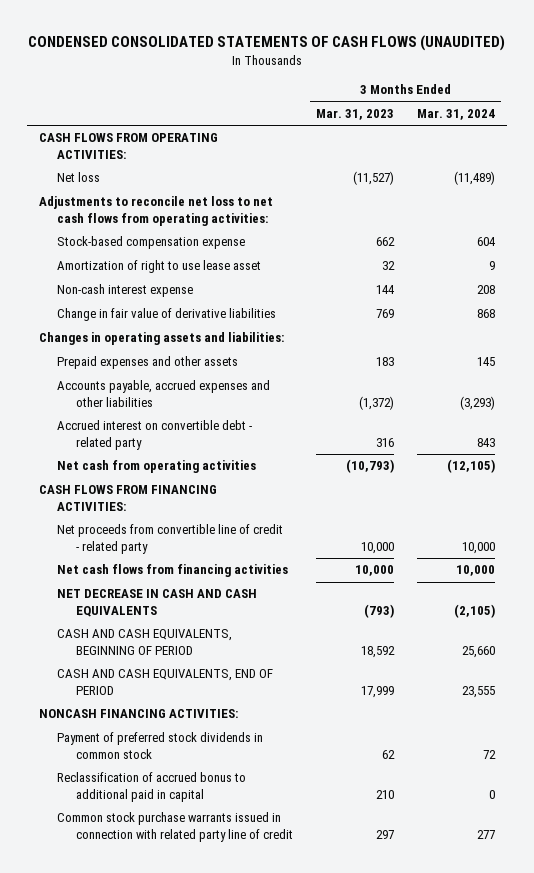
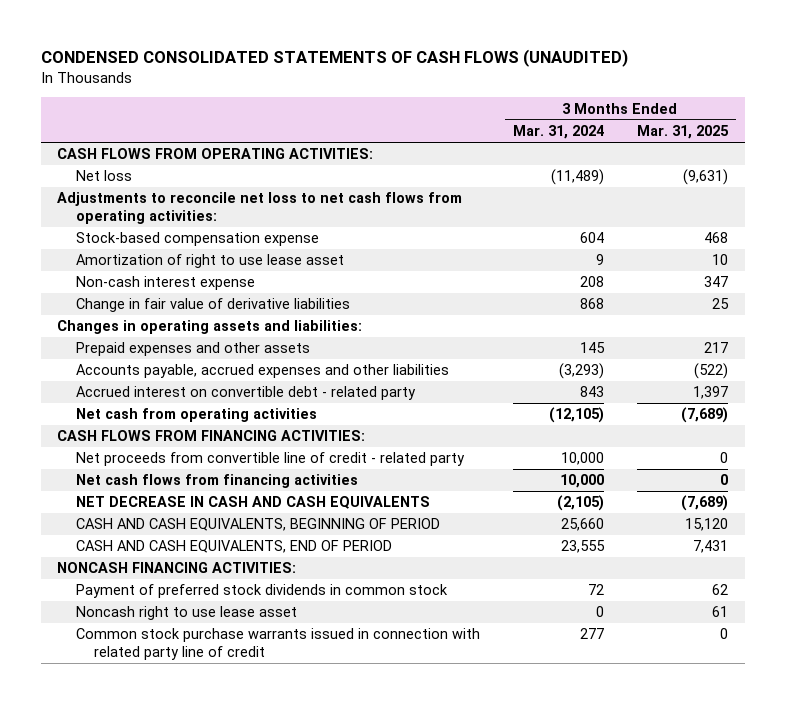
[316,108,395,120] Mar. 31, 2023 -> none
none -> [637,125,730,140] Mar. 31, 2025
[57,772,247,802] Reclassification of accrued bonus to additional paid in capital -> none
none -> [75,606,297,621] Noncash right to use lease asset

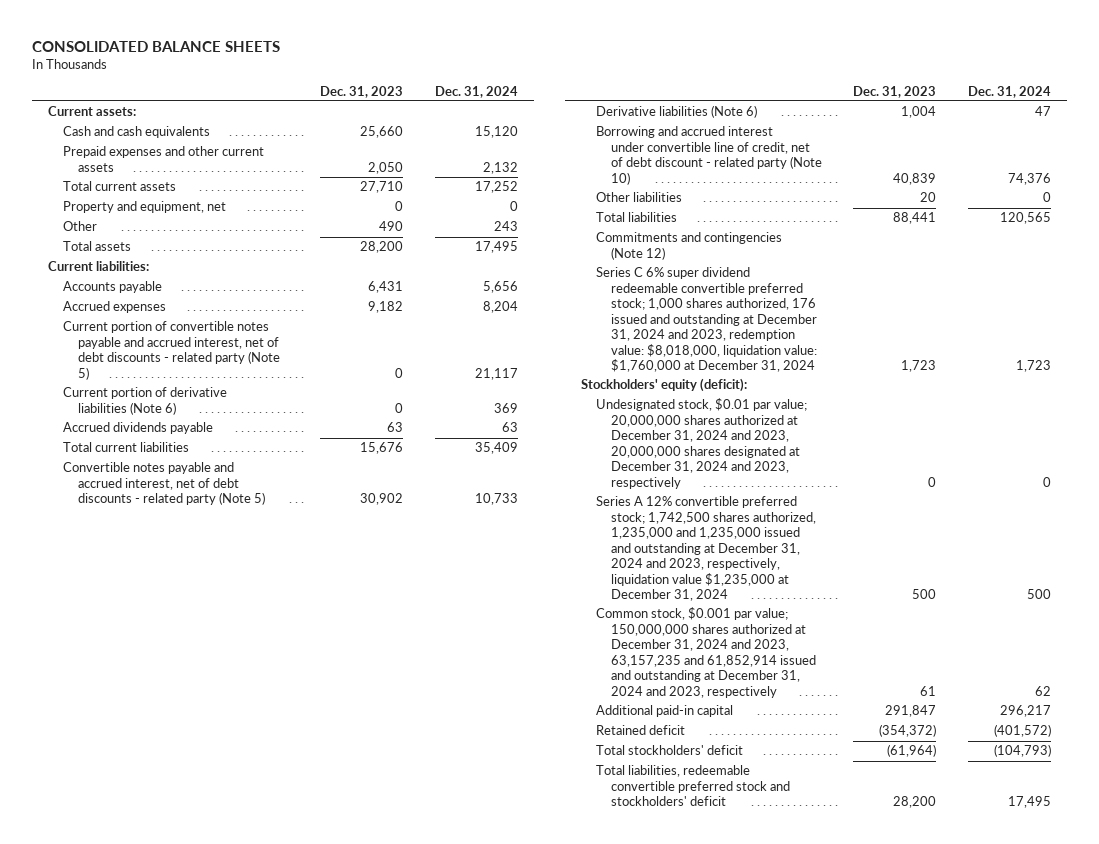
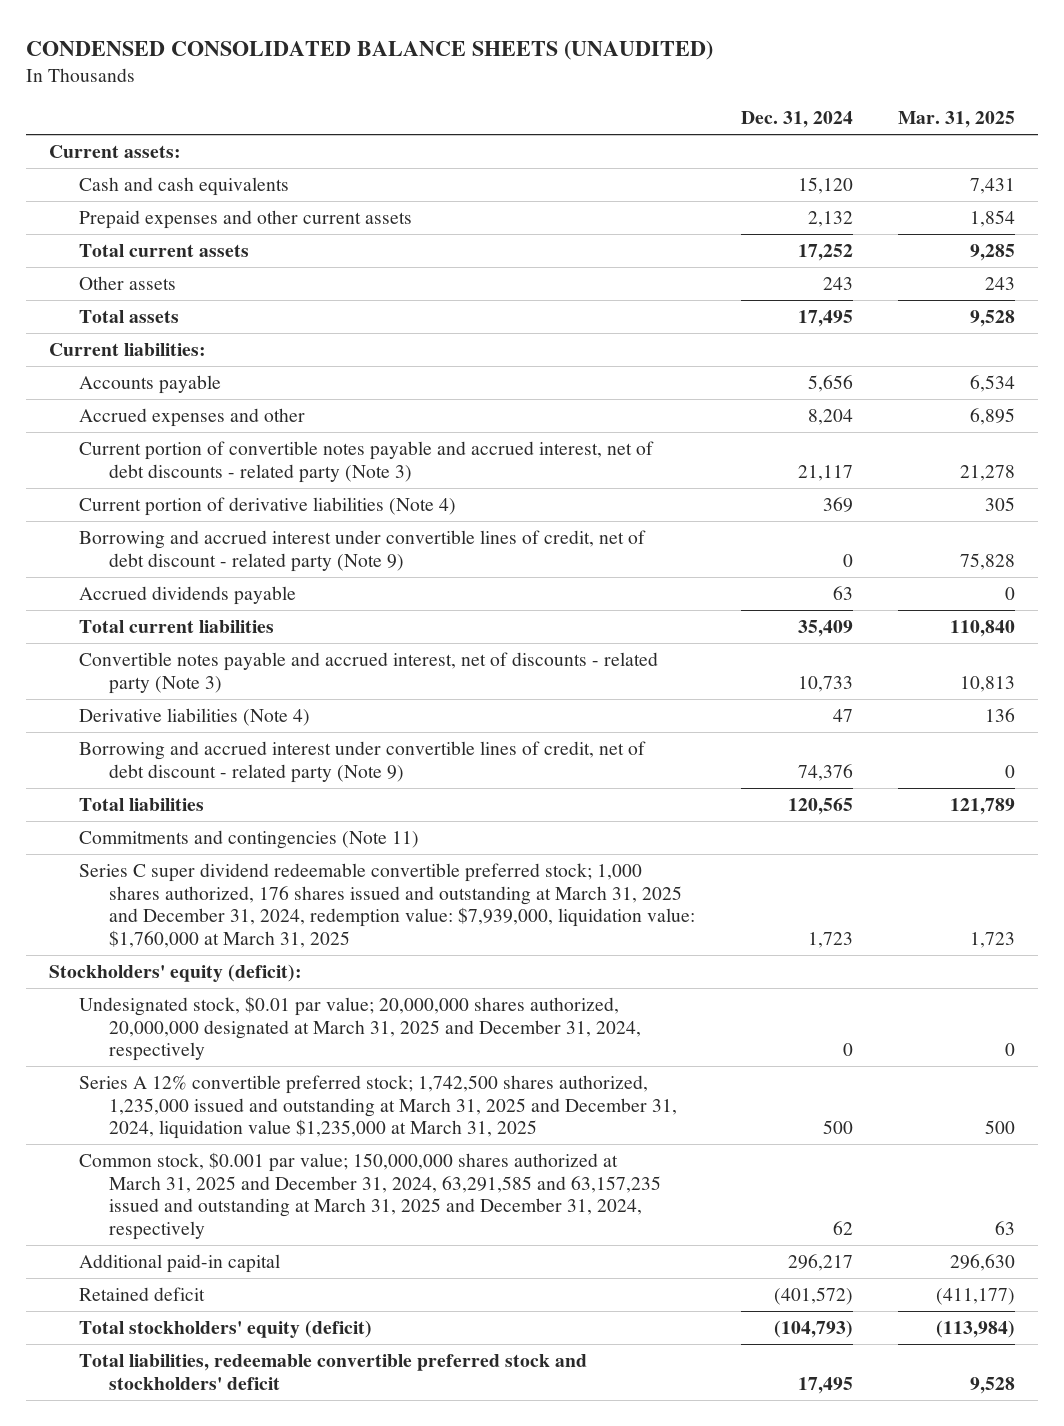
[31,40,280,52] CONSOLIDATED BALANCE SHEETS -> [25,39,713,60] CONDENSED CONSOLIDATED BALANCE SHEETS (UNAUDITED)
[320,85,404,98] Dec. 31, 2023 -> none
none -> [898,111,1016,129] Mar. 31, 2025
[62,201,226,214] Property and equipment, net -> none
[62,221,97,232] Other -> [78,275,176,290] Other assets
[62,301,166,314] Accrued expenses -> [78,407,305,427] Accrued expenses and other
[62,321,280,380] Current portion of convertible notes payable and accrued interest, net of debt discounts - related party (Note 5) -> [78,440,654,483] Current portion of convertible notes payable and accrued interest, net of debt discounts - related party (Note 3)
[62,387,227,415] Current portion of derivative liabilities (Note 6) -> [78,496,456,516] Current portion of derivative liabilities (Note 4)
none -> [78,529,646,572] Borrowing and accrued interest under convertible lines of credit, net of debt discount - related party (Note 9)
[595,192,682,203] Other liabilities -> none
[62,462,265,506] Convertible notes payable and accrued interest, net of debt discounts - related party (Note 5) -> [78,651,658,694] Convertible notes payable and accrued interest, net of discounts - related party (Note 3)
[595,105,757,119] Derivative liabilities (Note 6) -> [78,707,310,726] Derivative liabilities (Note 4)
[595,126,822,185] Borrowing and accrued interest under convertible line of credit, net of debt discount - related party (Note 10) -> [78,740,646,783] Borrowing and accrued interest under convertible lines of credit, net of debt discount - related party (Note 9)
[595,232,782,260] Commitments and contingencies (Note 12) -> [78,829,419,849] Commitments and contingencies (Note 11)
[595,267,817,373] Series C 6% super dividend redeemable convertible preferred stock; 1,000 shares authorized, 176 issued and outstanding at December 31, 2024 and 2023, redemption value: $8,018,000, liquidation value: $1,760,000 at December 31, 2024 -> [78,862,695,948] Series C super dividend redeemable convertible preferred stock; 1,000 shares authorized, 176 shares issued and outstanding at March 31, 2025 and December 31, 2024, redemption value: $7,939,000, liquidation value: $1,760,000 at March 31, 2025
[595,398,807,489] Undesignated stock, $0.01 par value; 20,000,000 shares authorized at December 31, 2024 and 2023, 20,000,000 shares designated at December 31, 2024 and 2023, respectively -> [78,995,641,1062] Undesignated stock, $0.01 par value; 20,000,000 shares authorized, 20,000,000 designated at March 31, 2025 and December 31, 2024, respectively
[595,496,816,602] Series A 12% convertible preferred stock; 1,742,500 shares authorized, 1,235,000 and 1,235,000 issued and outstanding at December 31, 2024 and 2023, respectively, liquidation value $1,235,000 at December 31, 2024 -> [78,1074,677,1140] Series A 12% convertible preferred stock; 1,742,500 shares authorized, 1,235,000 issued and outstanding at March 31, 2025 and December 31, 2024, liquidation value $1,235,000 at March 31, 2025
[595,607,816,698] Common stock, $0.001 par value; 150,000,000 shares authorized at December 31, 2024 and 2023, 63,157,235 and 61,852,914 issued and outstanding at December 31, 2024 and 2023, respectively -> [78,1151,661,1240] Common stock, $0.001 par value; 150,000,000 shares authorized at March 31, 2025 and December 31, 2024, 63,291,585 and 63,157,235 issued and outstanding at March 31, 2025 and December 31, 2024, respectively
[595,745,743,756] Total stockholders' deficit -> [78,1319,372,1338] Total stockholders' equity (deficit)

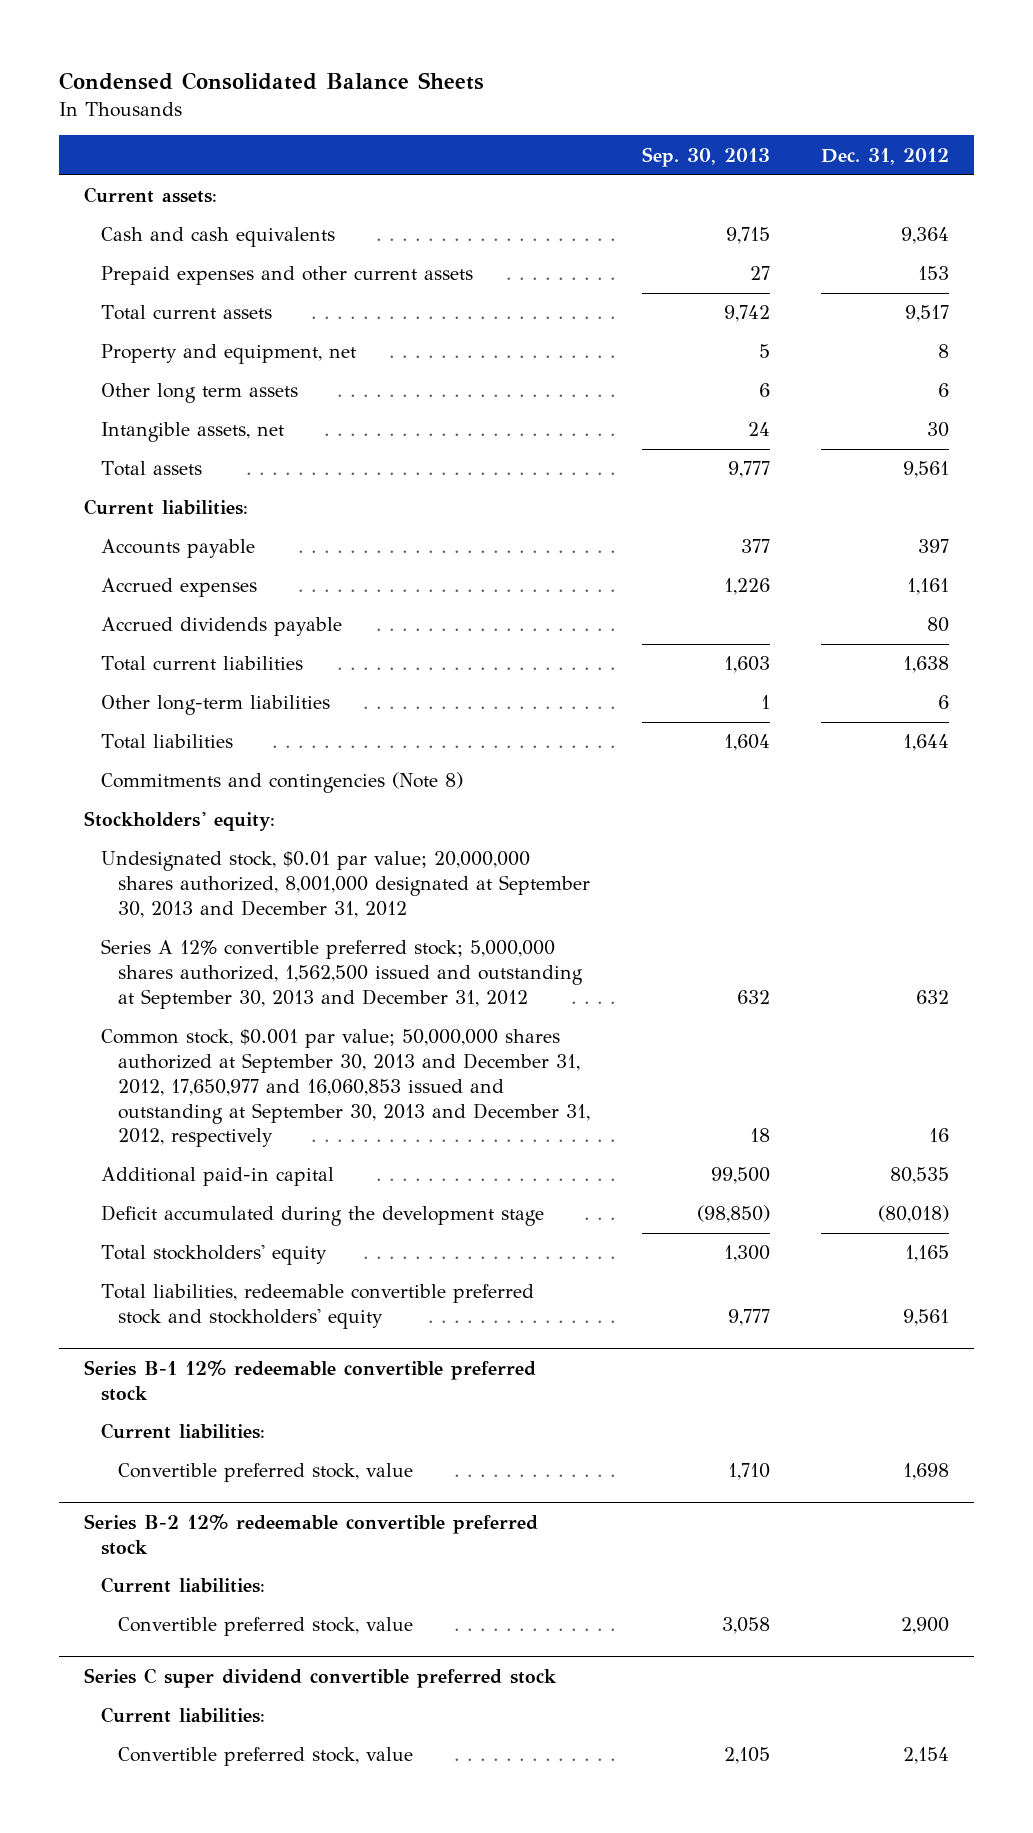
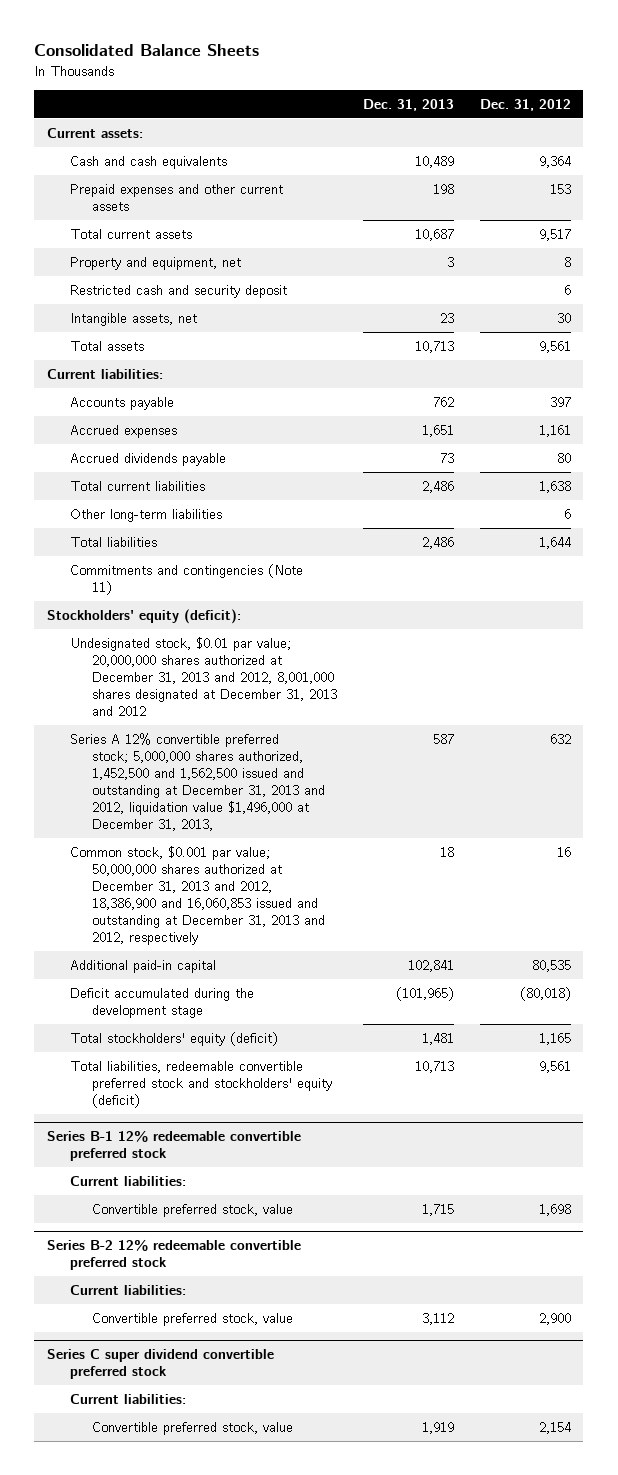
[58,72,484,91] Condensed Consolidated Balance Sheets -> [34,44,260,57] Consolidated Balance Sheets
[641,146,770,167] Sep. 30, 2013 -> none
none -> [363,98,455,111] Dec. 31, 2013
[101,383,299,404] Other long term assets -> none
none -> [69,284,287,298] Restricted cash and security deposit
[101,772,464,794] Commitments and contingencies (Note 8) -> [69,563,303,595] Commitments and contingencies (Note 11)
[84,811,276,832] Stockholders' equity: -> [47,608,242,624] Stockholders' equity (deficit):
[101,851,591,918] Undesignated stock, $0.01 par value; 20,000,000 shares authorized, 8,001,000 designated at September 30, 2013 and December 31, 2012 -> [69,636,338,716] Undesignated stock, $0.01 par value; 20,000,000 shares authorized at December 31, 2013 and 2012, 8,001,000 shares designated at December 31, 2013 and 2012
[101,939,584,1009] Series A 12% convertible preferred stock; 5,000,000 shares authorized, 1,562,500 issued and outstanding at September 30, 2013 and December 31, 2012 -> [69,732,326,831] Series A 12% convertible preferred stock; 5,000,000 shares authorized, 1,452,500 and 1,562,500 issued and outstanding at December 31, 2013 and 2012, liquidation value $1,496,000 at December 31, 2013,
[101,1029,591,1148] Common stock, $0.001 par value; 50,000,000 shares authorized at September 30, 2013 and December 31, 2012, 17,650,977 and 16,060,853 issued and outstanding at September 30, 2013 and December 31, 2012, respectively -> [69,845,326,945] Common stock, $0.001 par value; 50,000,000 shares authorized at December 31, 2013 and 2012, 18,386,900 and 16,060,853 issued and outstanding at December 31, 2013 and 2012, respectively
[101,1245,328,1266] Total stockholders' equity -> [69,1031,278,1046] Total stockholders' equity (deficit)
[101,1284,535,1330] Total liabilities, redeemable convertible preferred stock and stockholders' equity -> [69,1060,333,1108] Total liabilities, redeemable convertible preferred stock and stockholders' equity (deficit)

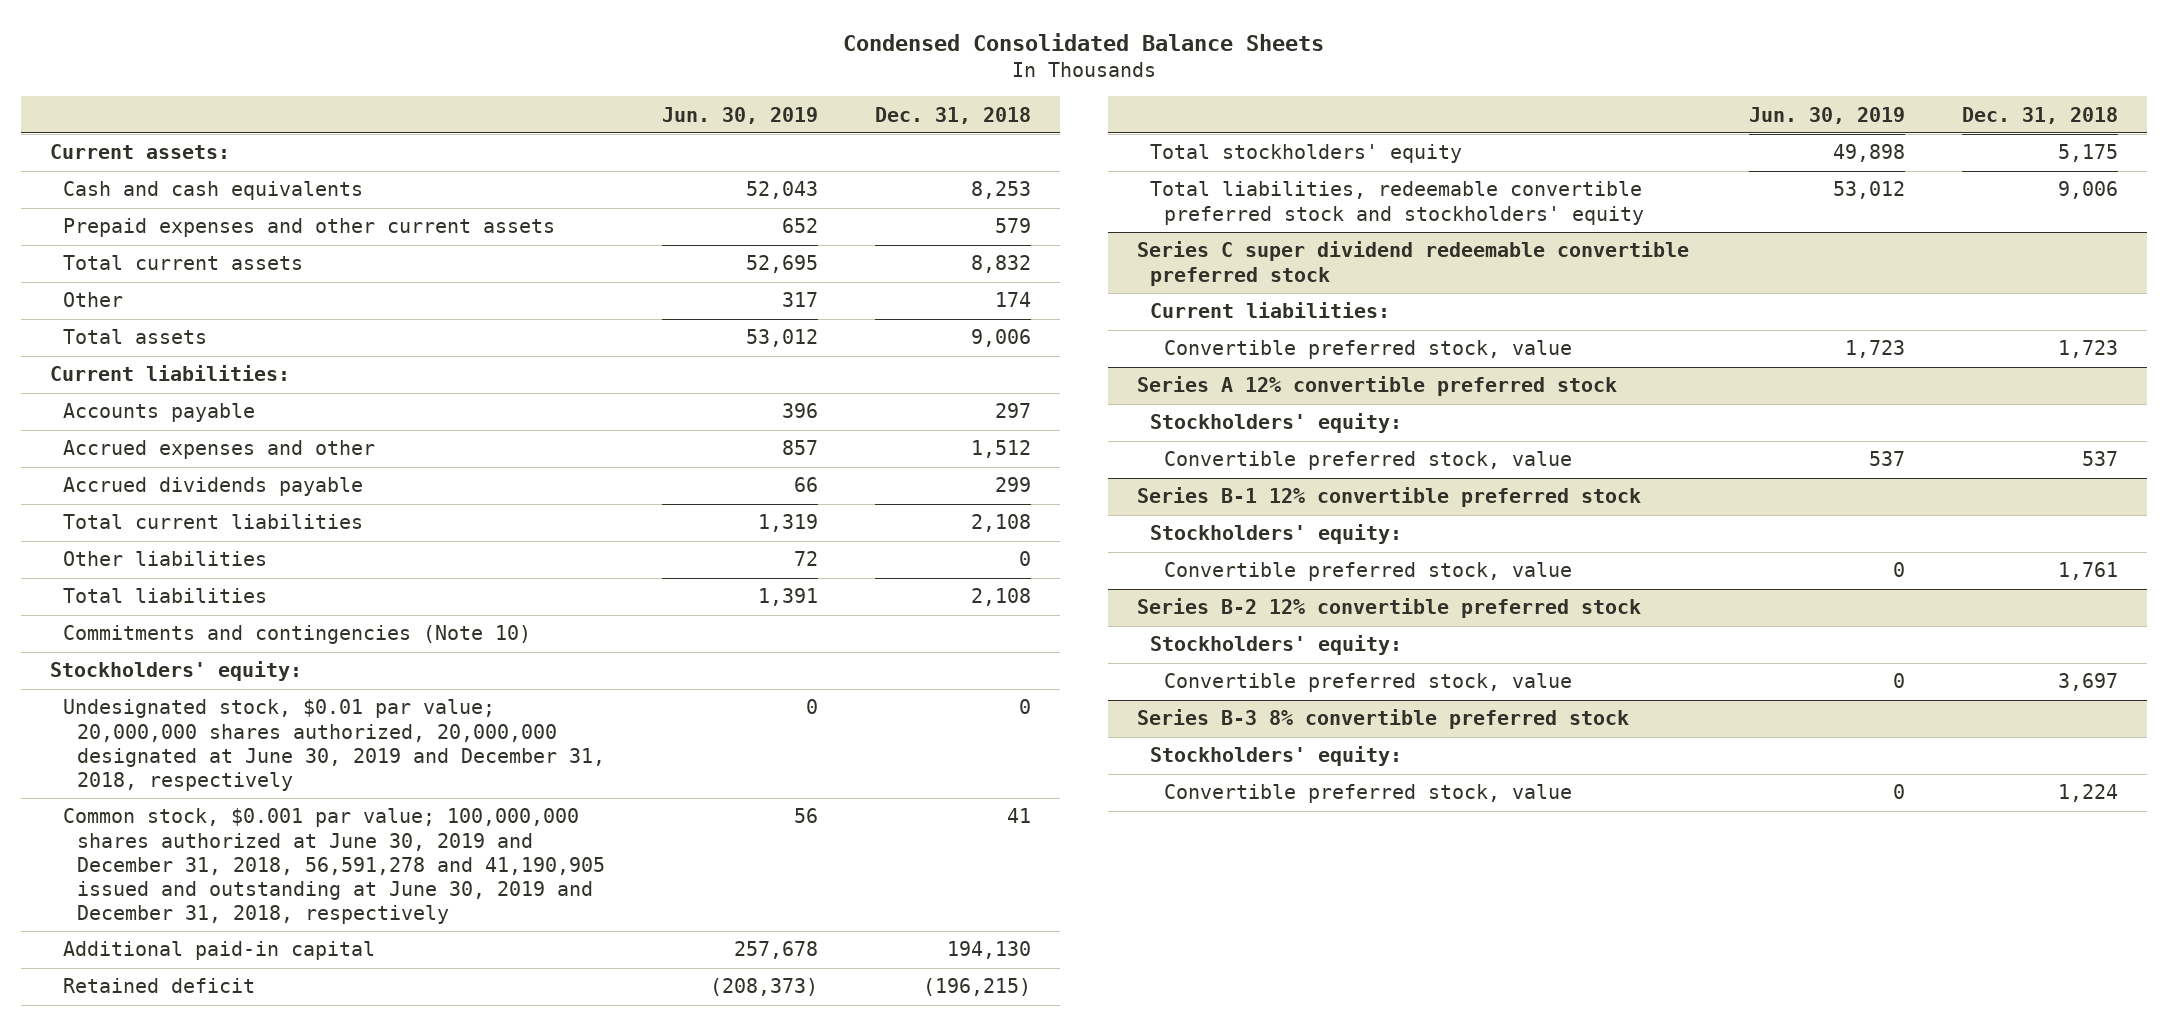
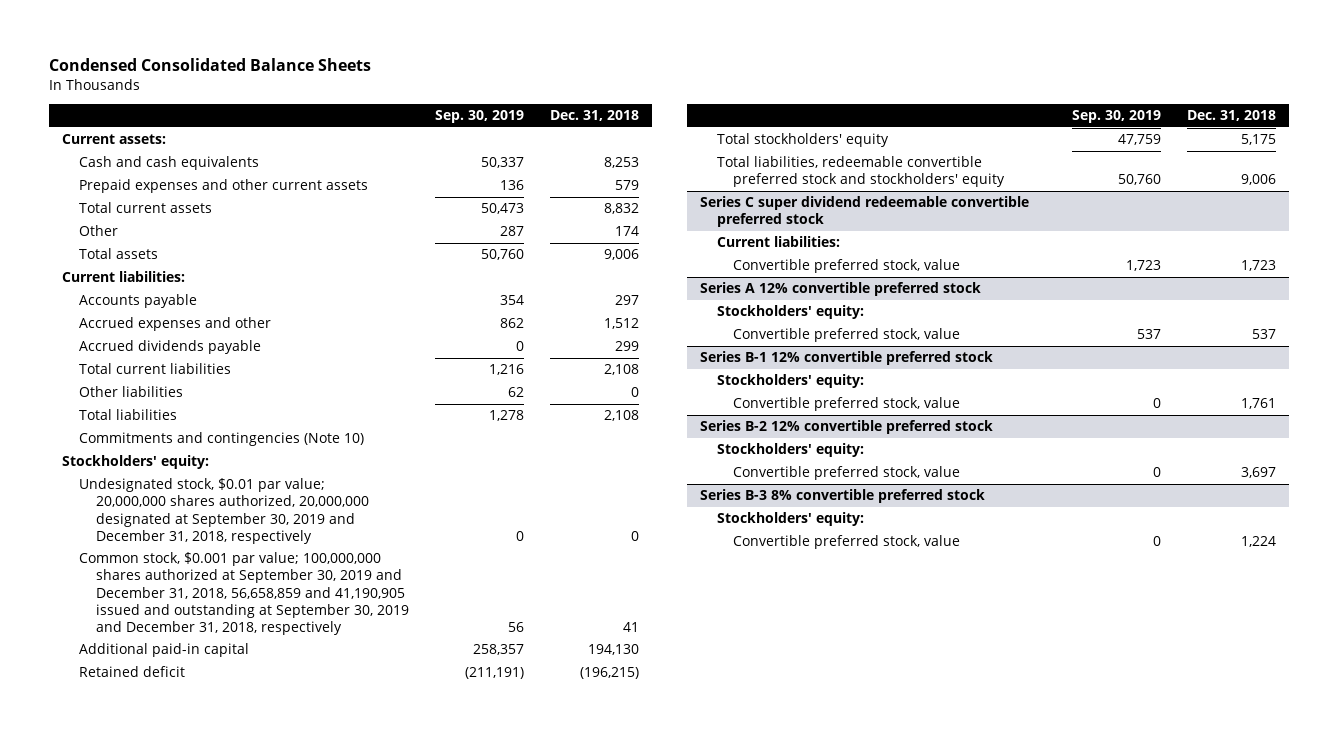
[661,106,818,124] Jun. 30, 2019 -> none
none -> [434,110,524,124] Sep. 30, 2019
[63,699,605,791] Undesignated stock, $0.01 par value; 20,000,000 shares authorized, 20,000,000 designated at June 30, 2019 and December 31, 2018, respectively -> [78,478,369,544] Undesignated stock, $0.01 par value; 20,000,000 shares authorized, 20,000,000 designated at September 30, 2019 and December 31, 2018, respectively
[63,808,605,925] Common stock, $0.001 par value; 100,000,000 shares authorized at June 30, 2019 and December 31, 2018, 56,591,278 and 41,190,905 issued and outstanding at June 30, 2019 and December 31, 2018, respectively -> [78,552,409,635] Common stock, $0.001 par value; 100,000,000 shares authorized at September 30, 2019 and December 31, 2018, 56,658,859 and 41,190,905 issued and outstanding at September 30, 2019 and December 31, 2018, respectively

